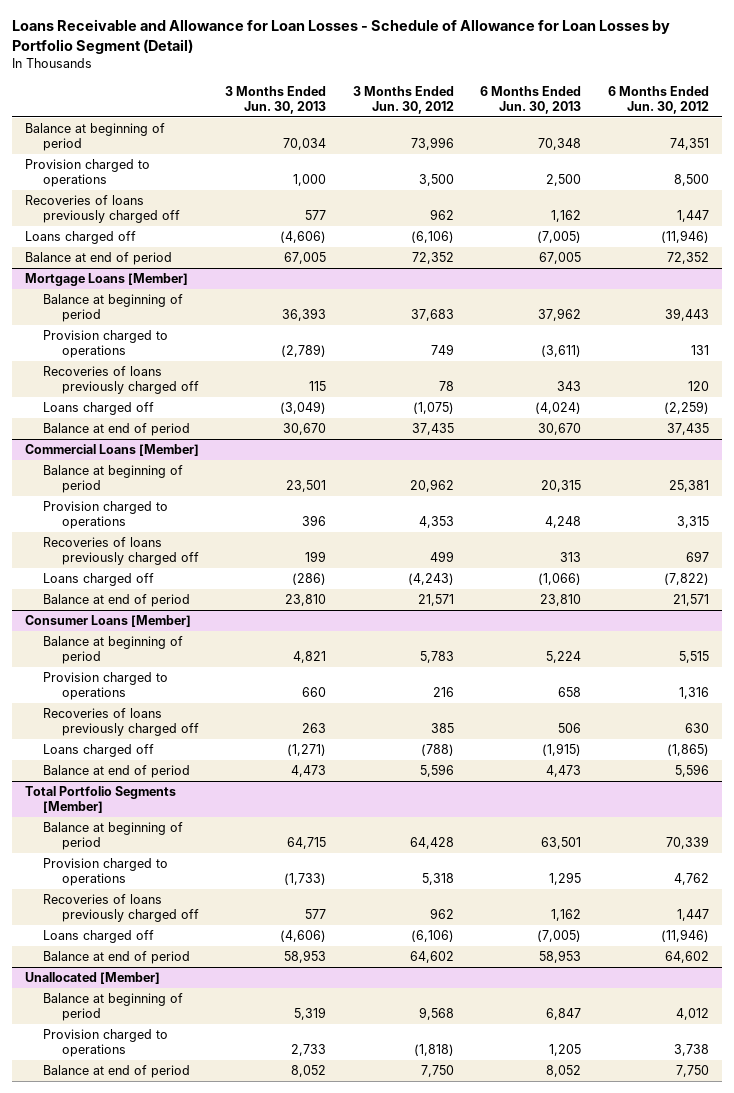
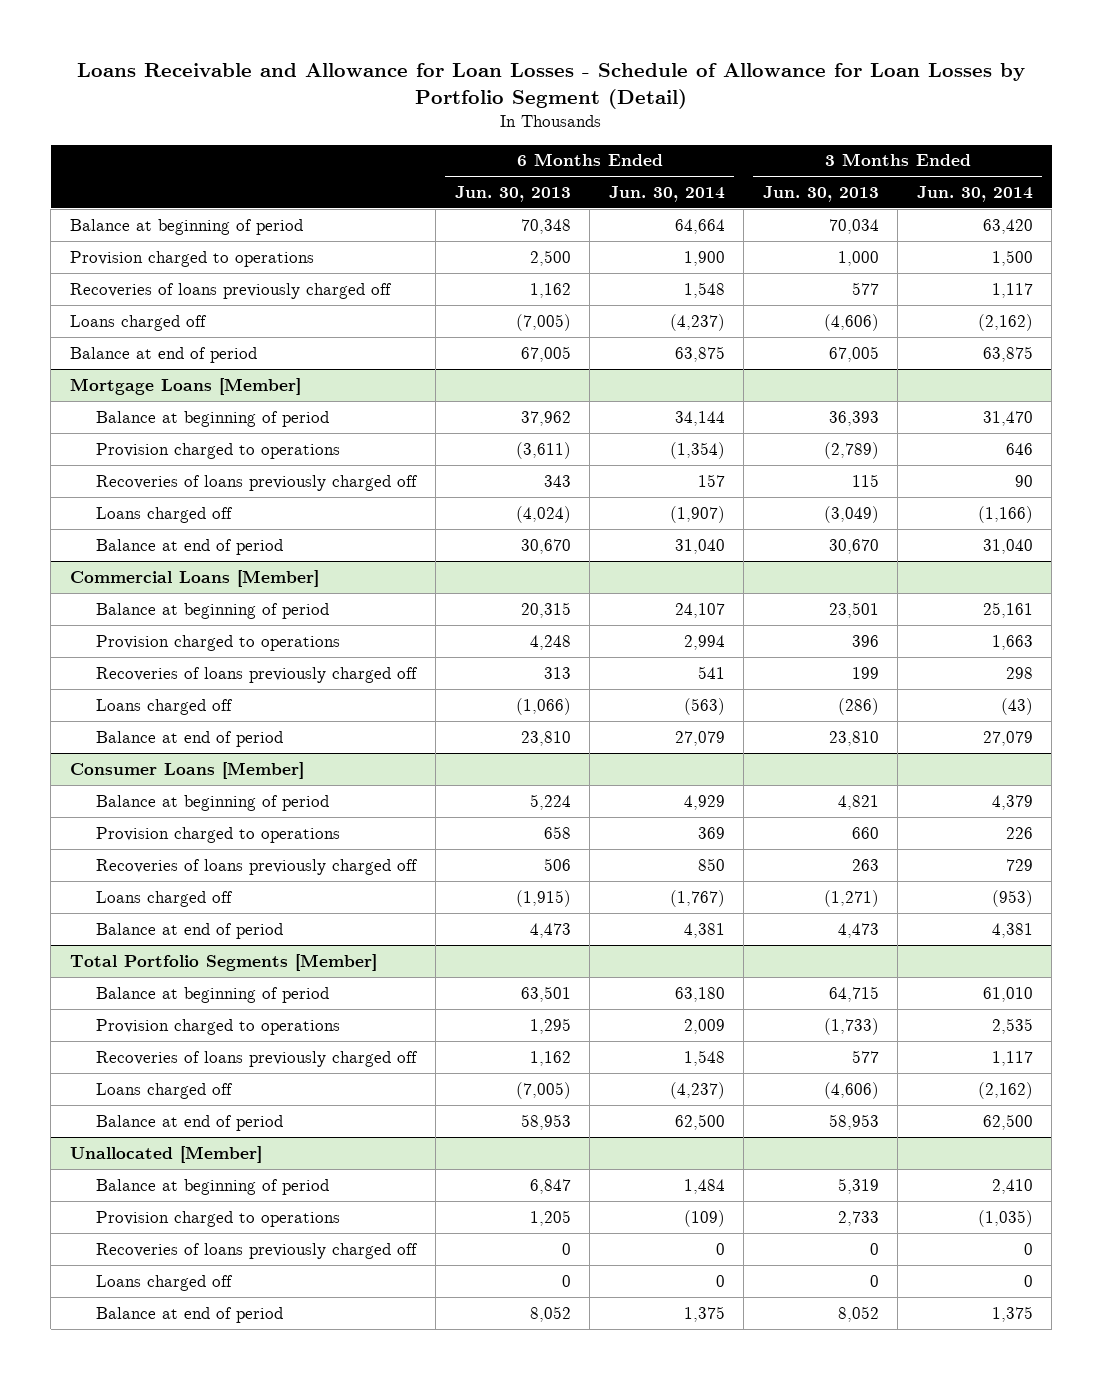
[352,85,454,114] 3 Months Ended Jun. 30, 2012 -> none
[607,85,709,114] 6 Months Ended Jun. 30, 2012 -> none
none -> [608,185,725,202] Jun. 30, 2014
none -> [916,185,1033,202] Jun. 30, 2014
none -> [96,1242,419,1259] Recoveries of loans previously charged off
none -> [96,1274,234,1291] Loans charged off

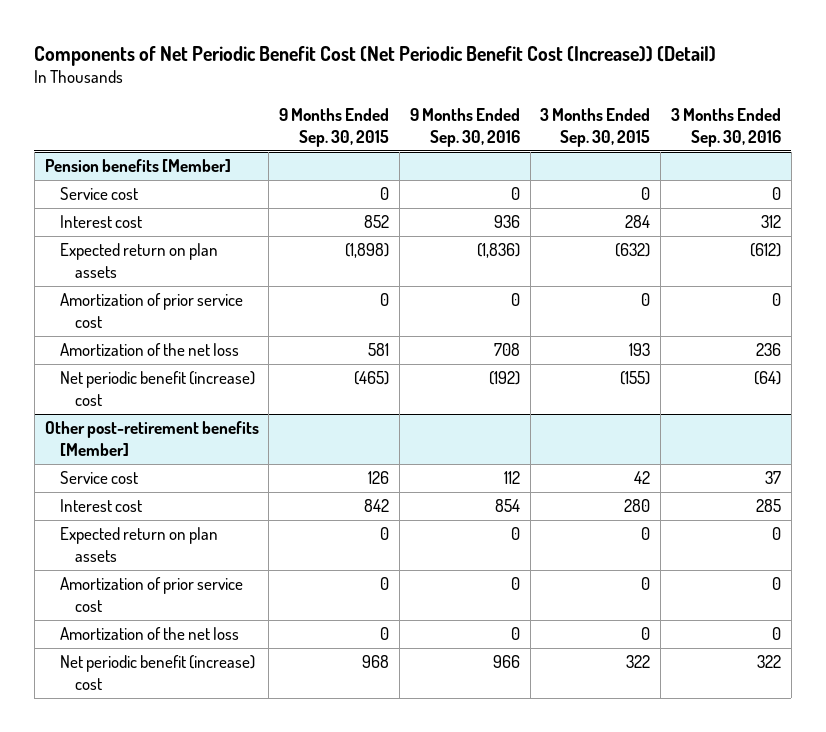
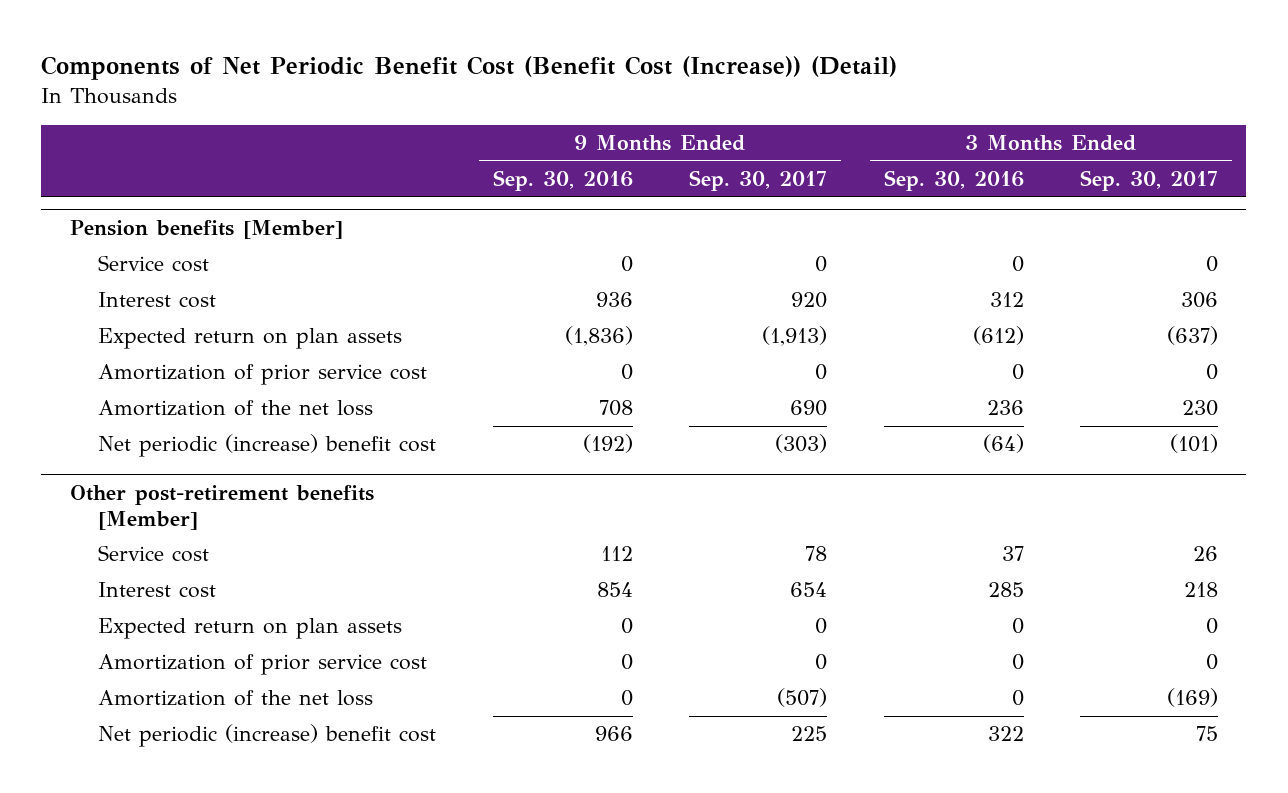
[34,45,717,66] Components of Net Periodic Benefit Cost (Net Periodic Benefit Cost (Increase)) (Detail) -> [41,56,898,81] Components of Net Periodic Benefit Cost (Benefit Cost (Increase)) (Detail)
[279,107,390,147] 9 Months Ended Sep. 30, 2015 -> none
[540,107,651,147] 3 Months Ended Sep. 30, 2015 -> none
none -> [689,169,828,191] Sep. 30, 2017
none -> [1080,169,1219,191] Sep. 30, 2017
[59,371,255,407] Net periodic benefit (increase) cost -> [98,434,437,458] Net periodic (increase) benefit cost
[59,655,255,691] Net periodic benefit (increase) cost -> [98,724,437,748] Net periodic (increase) benefit cost

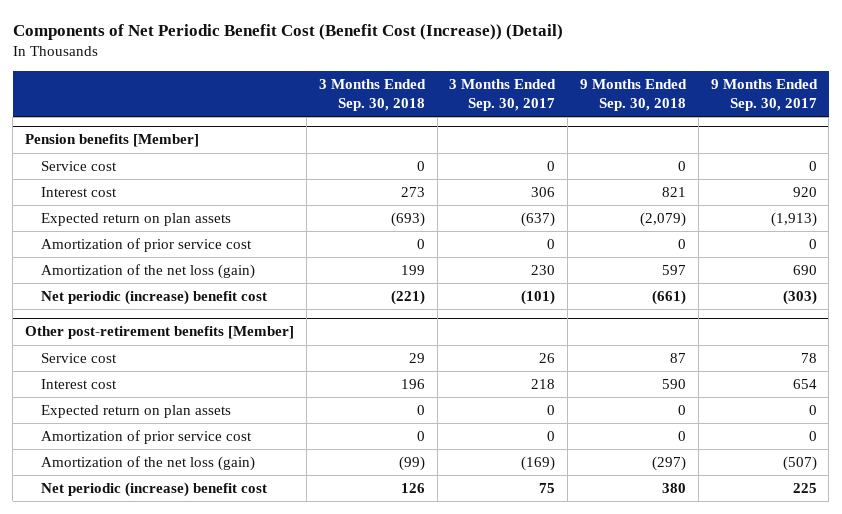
[492,169,633,191] Sep. 30, 2016 -> none
[883,169,1024,191] Sep. 30, 2016 -> none
none -> [318,78,426,111] 3 Months Ended Sep. 30, 2018
none -> [580,78,688,111] 9 Months Ended Sep. 30, 2018
[98,400,374,417] Amortization of the net loss -> [40,264,255,280] Amortization of the net loss (gain)
[98,690,374,707] Amortization of the net loss -> [40,456,255,472] Amortization of the net loss (gain)

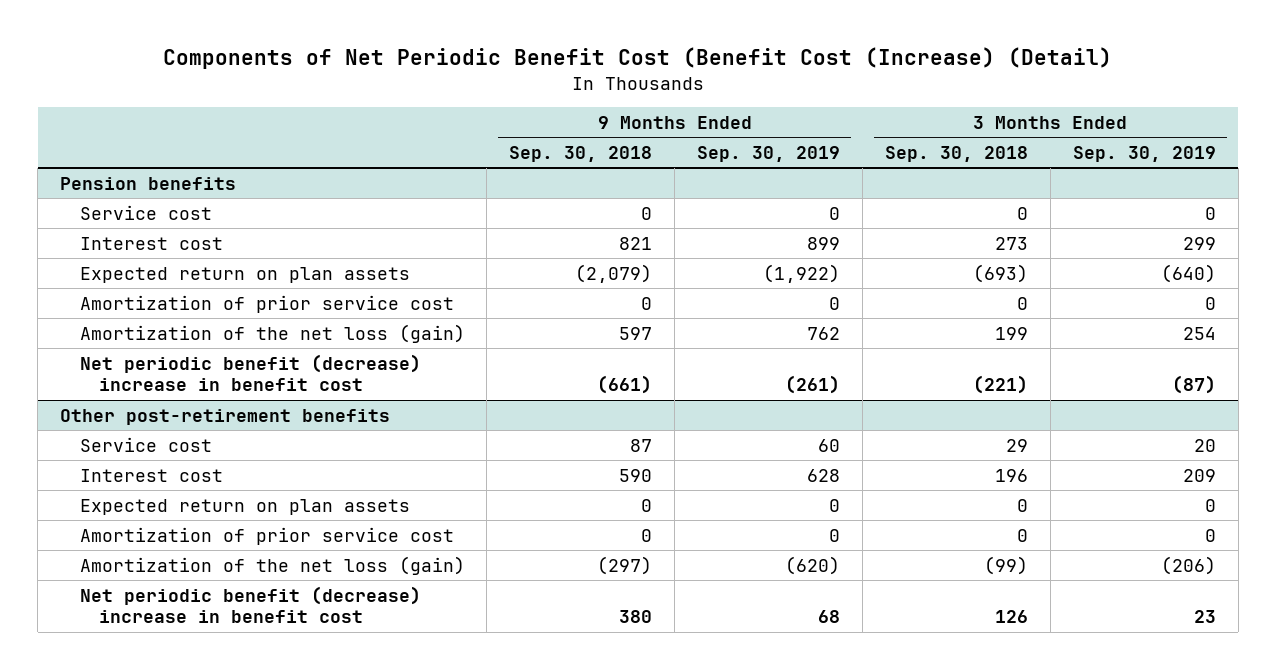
[12,24,563,41] Components of Net Periodic Benefit Cost (Benefit Cost (Increase)) (Detail) -> [162,47,1112,70] Components of Net Periodic Benefit Cost (Benefit Cost (Increase) (Detail)
[449,78,557,111] 3 Months Ended Sep. 30, 2017 -> none
[710,78,818,111] 9 Months Ended Sep. 30, 2017 -> none
none -> [697,145,841,162] Sep. 30, 2019
none -> [1072,145,1216,162] Sep. 30, 2019
[25,134,200,148] Pension benefits [Member] -> [60,176,237,190] Pension benefits
[40,290,267,306] Net periodic (increase) benefit cost -> [79,353,421,392] Net periodic benefit (decrease) increase in benefit cost
[25,326,295,340] Other post-retirement benefits [Member] -> [60,408,391,425] Other post-retirement benefits
[40,482,267,498] Net periodic (increase) benefit cost -> [79,585,421,624] Net periodic benefit (decrease) increase in benefit cost

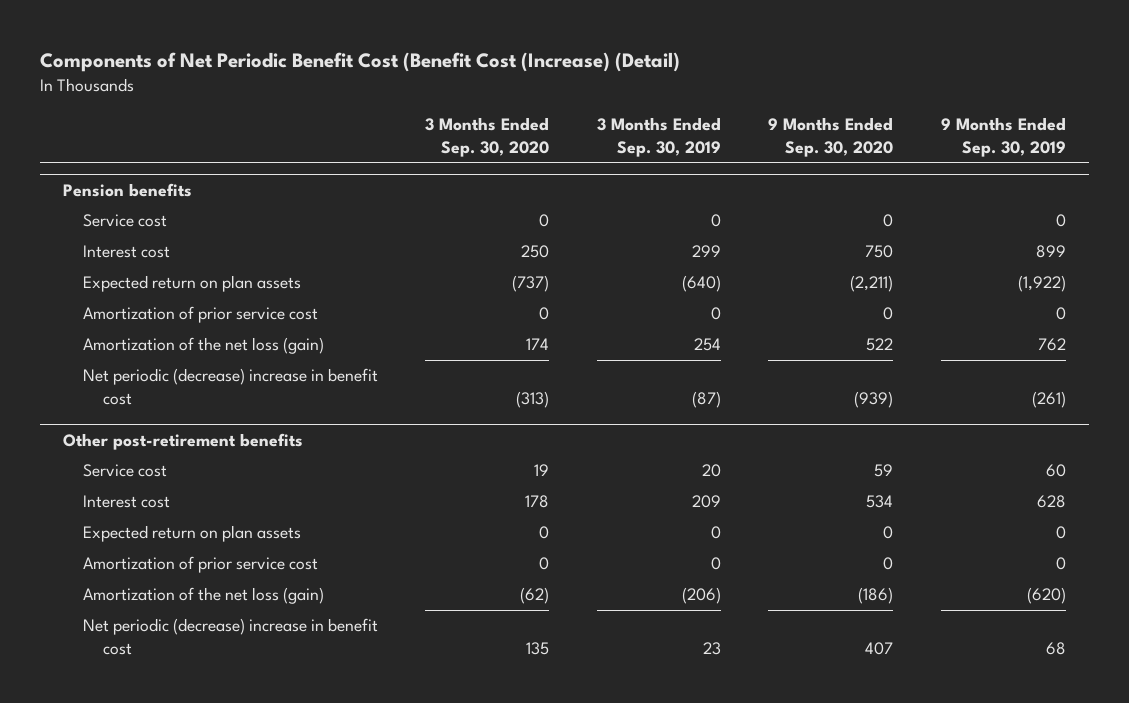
[509,145,653,162] Sep. 30, 2018 -> none
[884,145,1028,162] Sep. 30, 2018 -> none
none -> [425,117,550,157] 3 Months Ended Sep. 30, 2020
none -> [768,117,894,157] 9 Months Ended Sep. 30, 2020
[79,353,421,392] Net periodic benefit (decrease) increase in benefit cost -> [83,368,379,405] Net periodic (decrease) increase in benefit cost
[79,585,421,624] Net periodic benefit (decrease) increase in benefit cost -> [83,618,379,655] Net periodic (decrease) increase in benefit cost

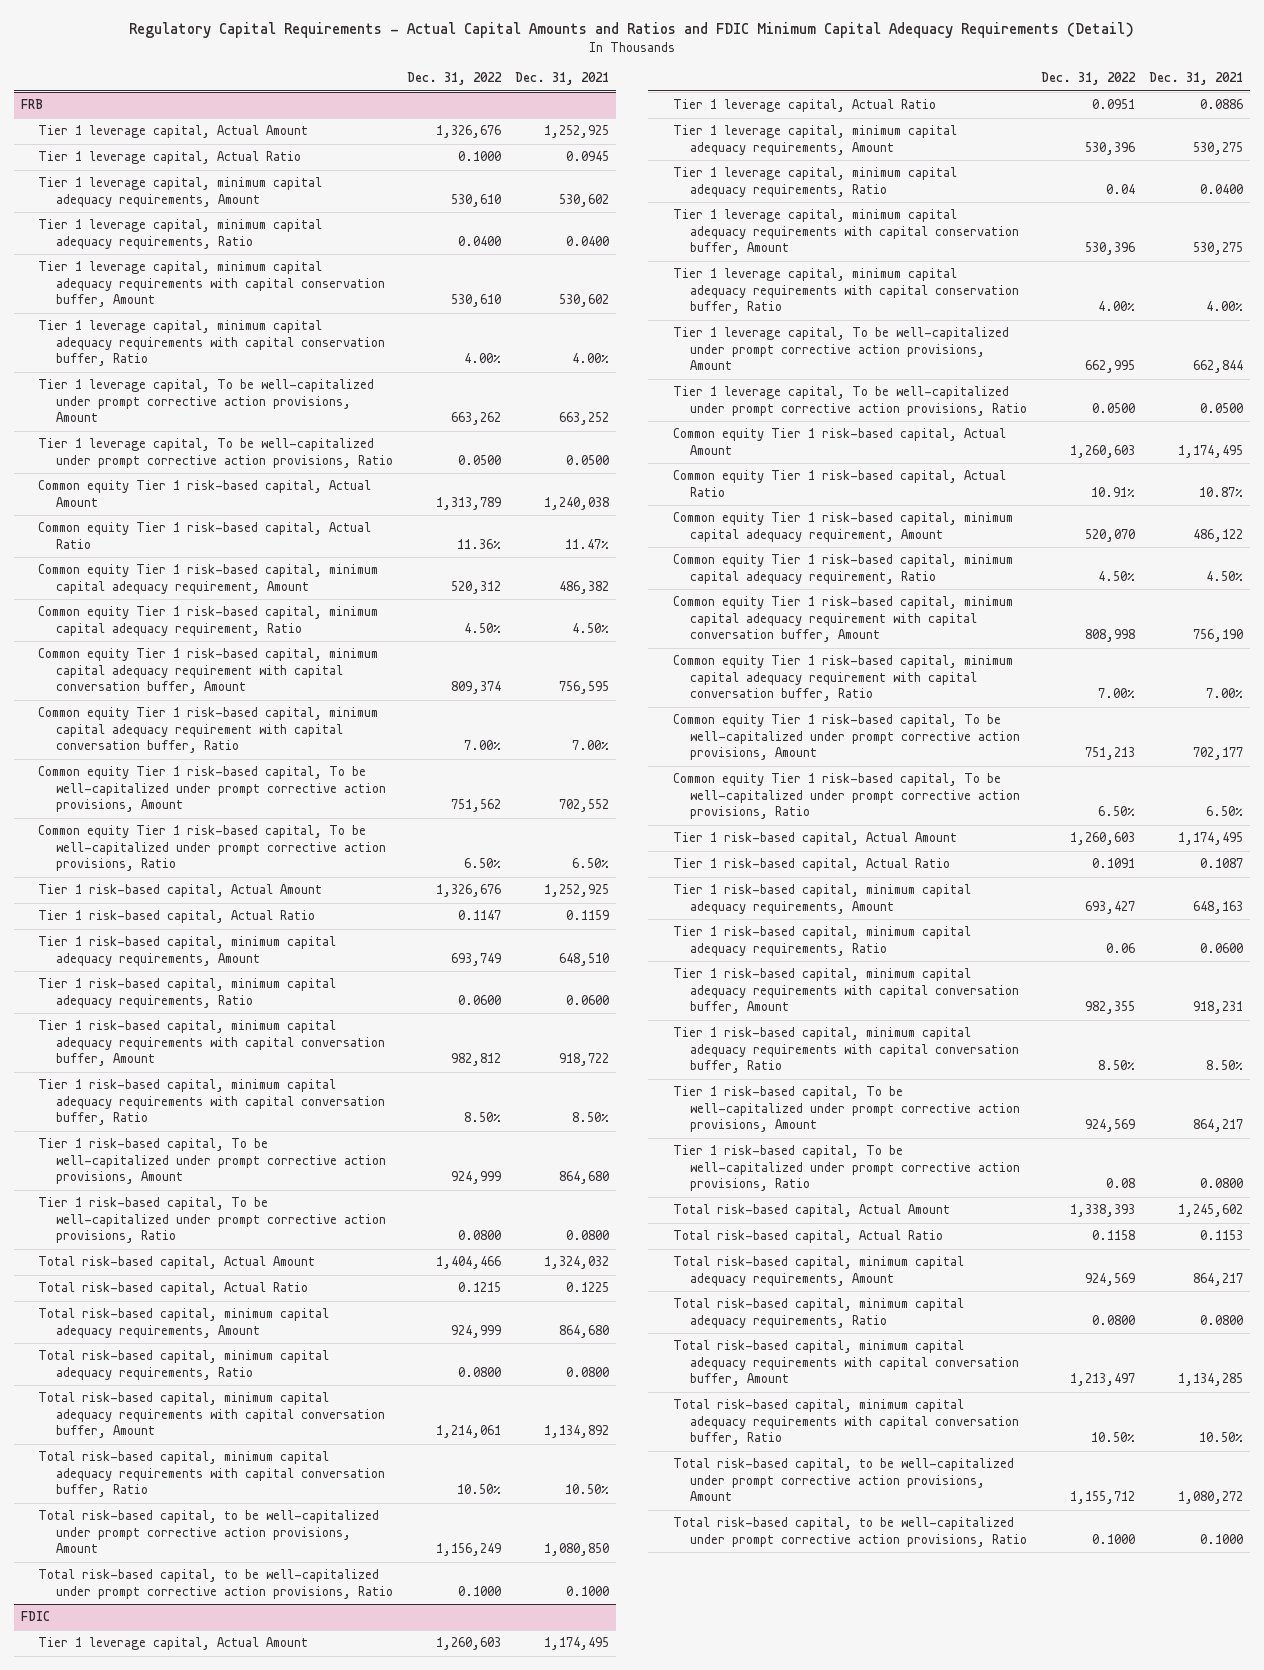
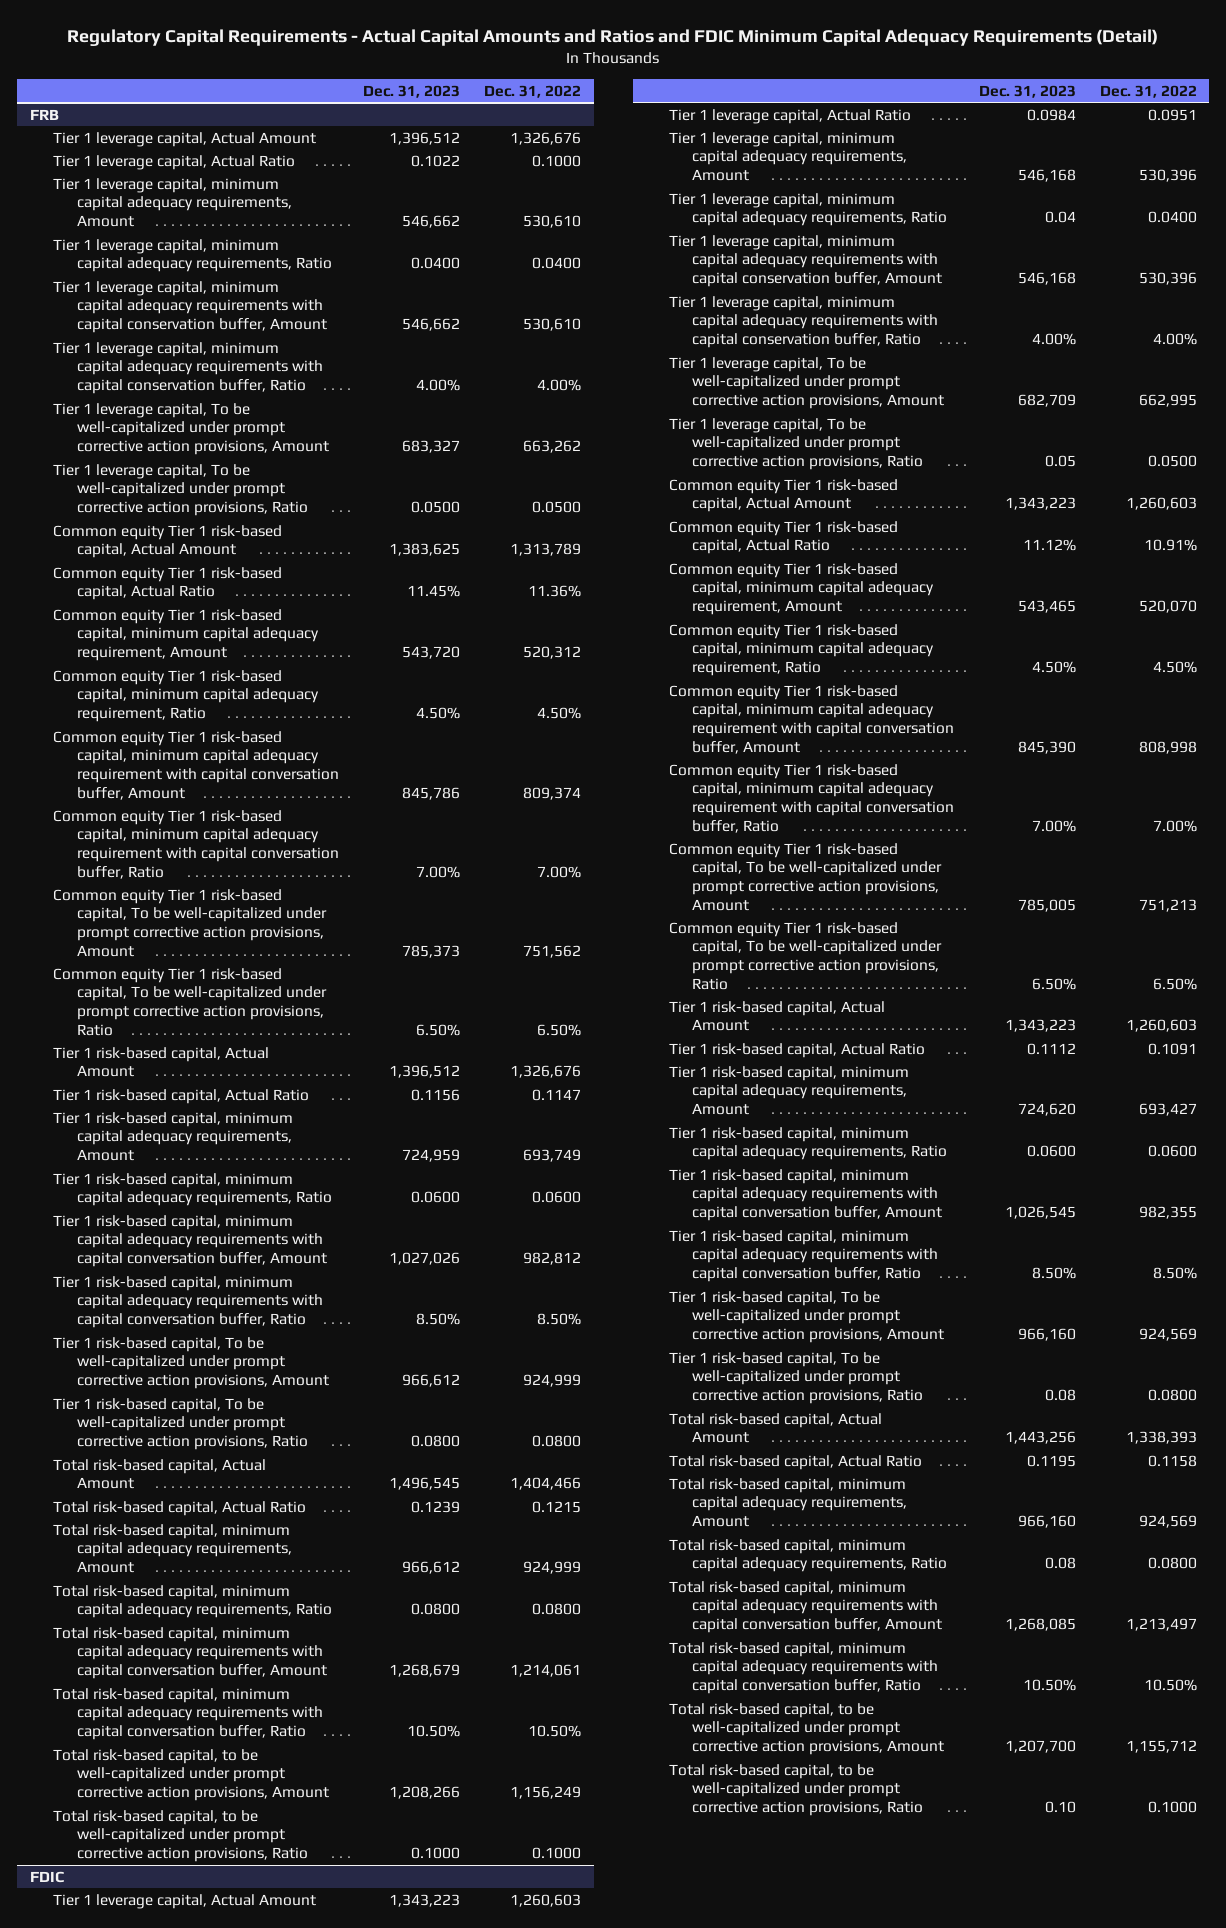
[514,72,609,86] Dec. 31, 2021 -> none
none -> [363,84,461,98] Dec. 31, 2023
[1105,183,1135,194] 0.04 -> [1147,211,1197,224] 0.0400
[1105,942,1135,953] 0.06 -> [1147,1145,1197,1158] 0.0600
[1105,1178,1135,1189] 0.08 -> [1147,1389,1197,1402] 0.0800

